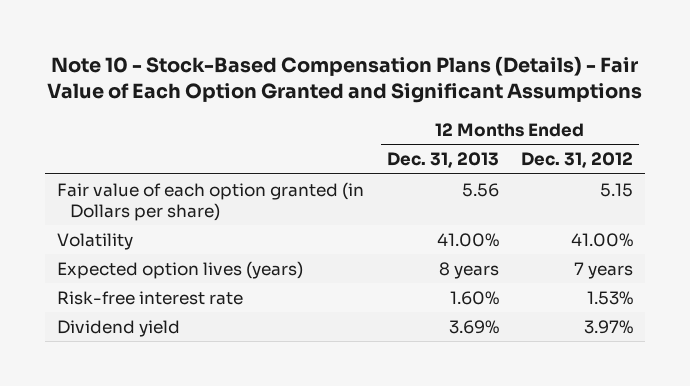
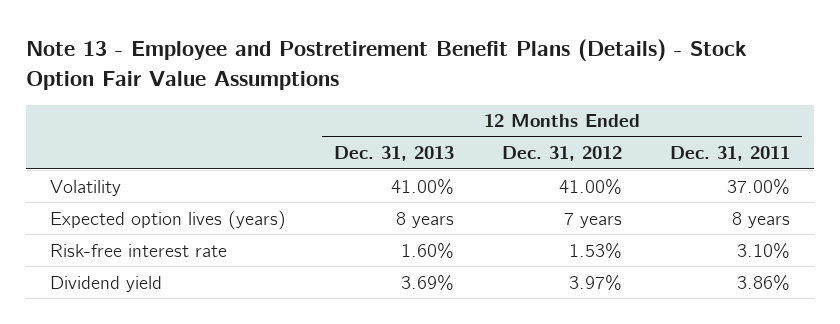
[47,55,643,104] Note 10 - Stock-Based Compensation Plans (Details) - Fair Value of Each Option Granted and Significant Assumptions -> [26,38,748,90] Note 13 - Employee and Postretirement Benefit Plans (Details) - Stock Option Fair Value Assumptions
none -> [670,146,791,162] Dec. 31, 2011
[56,181,364,221] Fair value of each option granted (in Dollars per share) -> none

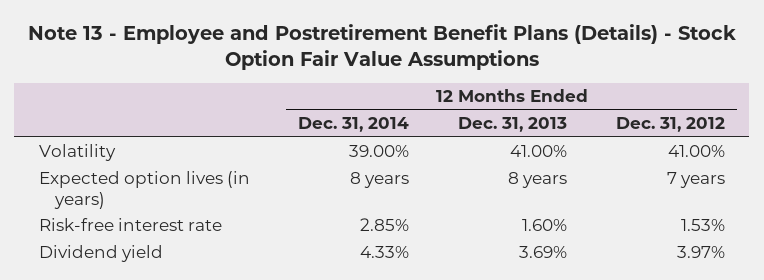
[670,146,791,162] Dec. 31, 2011 -> none
none -> [298,117,410,133] Dec. 31, 2014
[50,209,287,230] Expected option lives (years) -> [38,171,250,209] Expected option lives (in years)

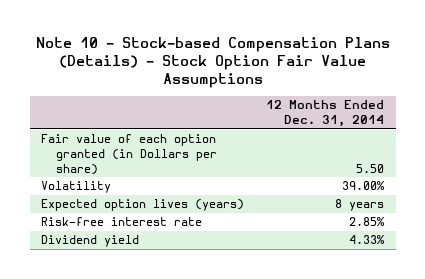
[27,24,736,71] Note 13 - Employee and Postretirement Benefit Plans (Details) - Stock Option Fair Value Assumptions -> [35,36,390,89] Note 10 - Stock-based Compensation Plans (Details) - Stock Option Fair Value Assumptions
[458,117,568,133] Dec. 31, 2013 -> none
[615,117,725,133] Dec. 31, 2012 -> none
none -> [40,134,217,175] Fair value of each option granted (in Dollars per share)
[38,171,250,209] Expected option lives (in years) -> [40,199,244,212] Expected option lives (years)

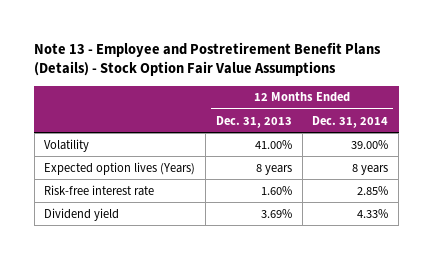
[35,36,390,89] Note 10 - Stock-based Compensation Plans (Details) - Stock Option Fair Value Assumptions -> [34,41,382,77] Note 13 - Employee and Postretirement Benefit Plans (Details) - Stock Option Fair Value Assumptions
none -> [215,115,292,128] Dec. 31, 2013
[40,134,217,175] Fair value of each option granted (in Dollars per share) -> none
[40,199,244,212] Expected option lives (years) -> [44,161,196,175] Expected option lives (Years)

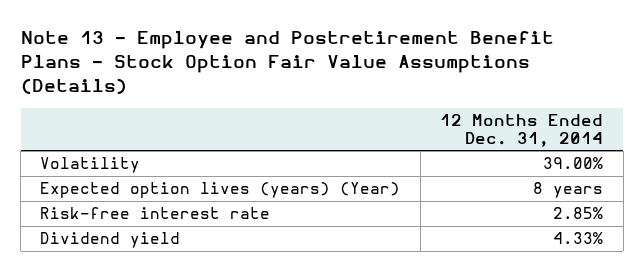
[34,41,382,77] Note 13 - Employee and Postretirement Benefit Plans (Details) - Stock Option Fair Value Assumptions -> [20,31,554,95] Note 13 - Employee and Postretirement Benefit Plans - Stock Option Fair Value Assumptions (Details)
[215,115,292,128] Dec. 31, 2013 -> none
[44,161,196,175] Expected option lives (Years) -> [40,182,401,199] Expected option lives (years) (Year)

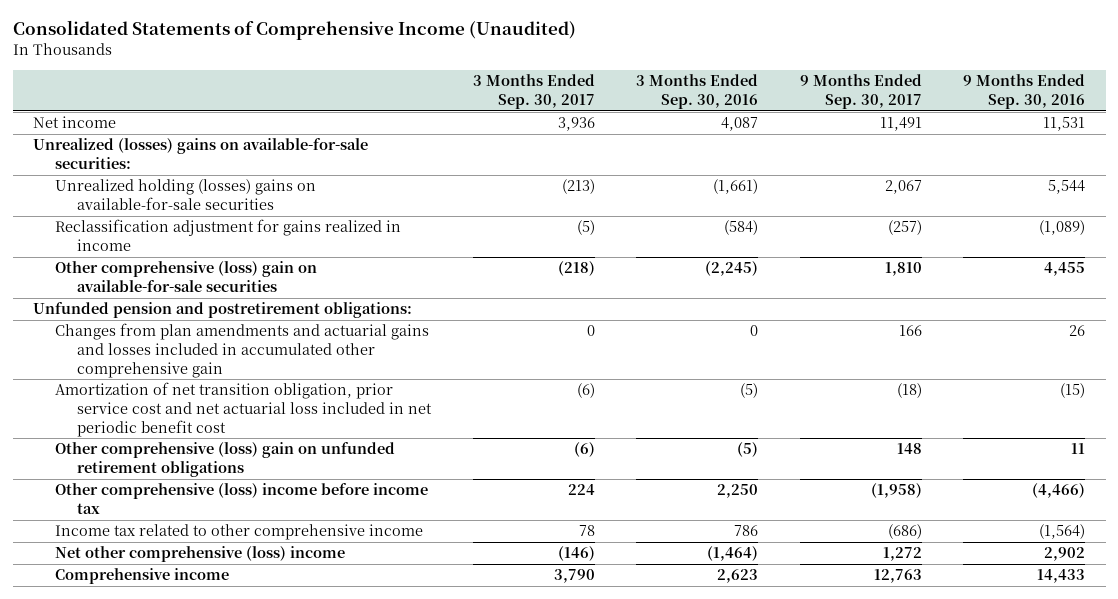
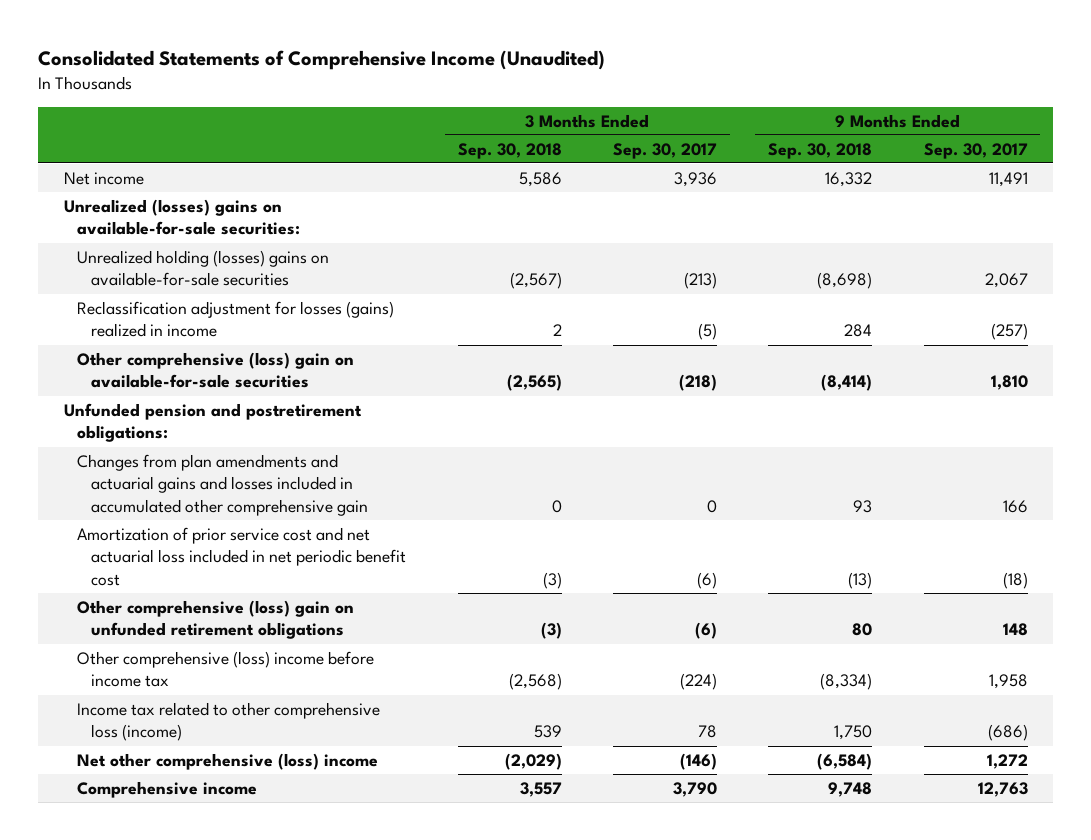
[636,74,759,109] 3 Months Ended Sep. 30, 2016 -> none
[962,74,1085,109] 9 Months Ended Sep. 30, 2016 -> none
none -> [457,142,562,159] Sep. 30, 2018
none -> [768,142,873,159] Sep. 30, 2018
[55,219,402,252] Reclassification adjustment for gains realized in income -> [77,300,395,338] Reclassification adjustment for losses (gains) realized in income
[55,382,433,437] Amortization of net transition obligation, prior service cost and net actuarial loss included in net periodic benefit cost -> [77,526,407,587] Amortization of prior service cost and net actuarial loss included in net periodic benefit cost
[567,484,595,496] 224 -> [679,673,717,691] (224)
[870,483,922,499] (1,958) -> [988,674,1028,690] 1,958
[55,524,424,541] Income tax related to other comprehensive income -> [77,701,381,742] Income tax related to other comprehensive loss (income)

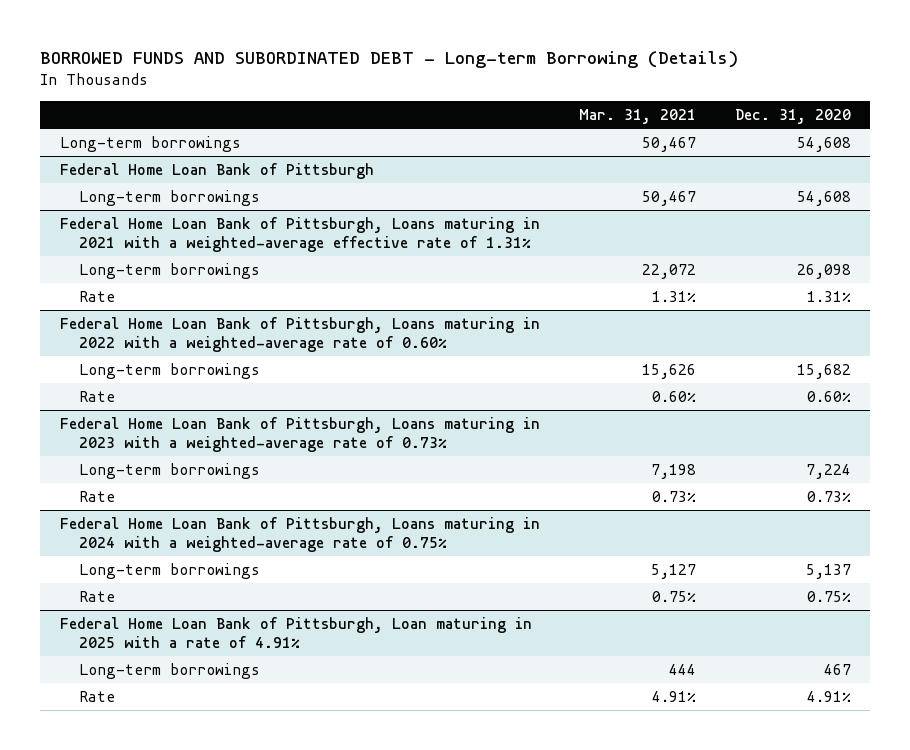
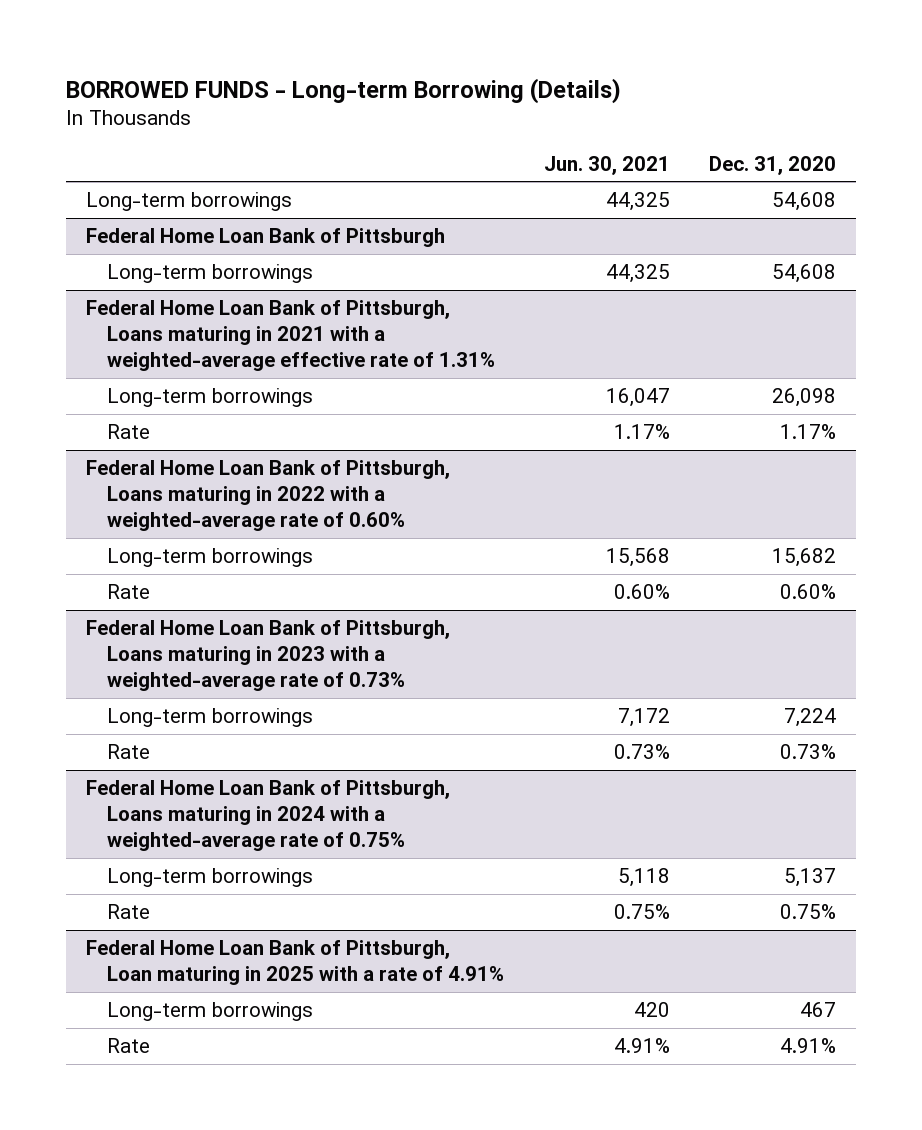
[40,51,739,69] BORROWED FUNDS AND SUBORDINATED DEBT - Long-term Borrowing (Details) -> [65,77,621,104] BORROWED FUNDS - Long-term Borrowing (Details)
[578,108,696,124] Mar. 31, 2021 -> none
none -> [543,155,670,175] Jun. 30, 2021
[806,290,851,302] 1.31% -> [780,424,837,440] 1.17%

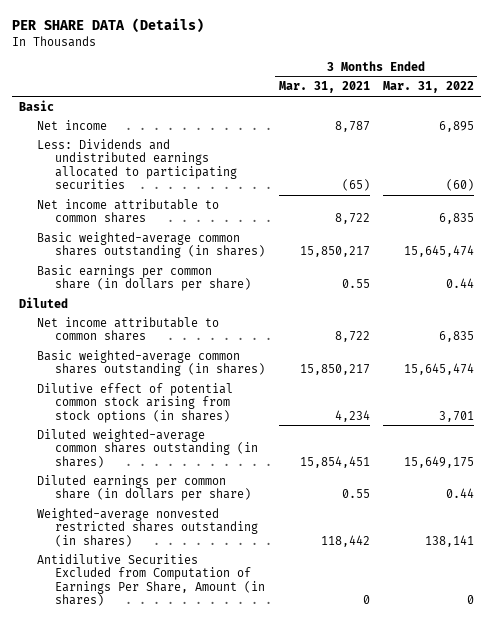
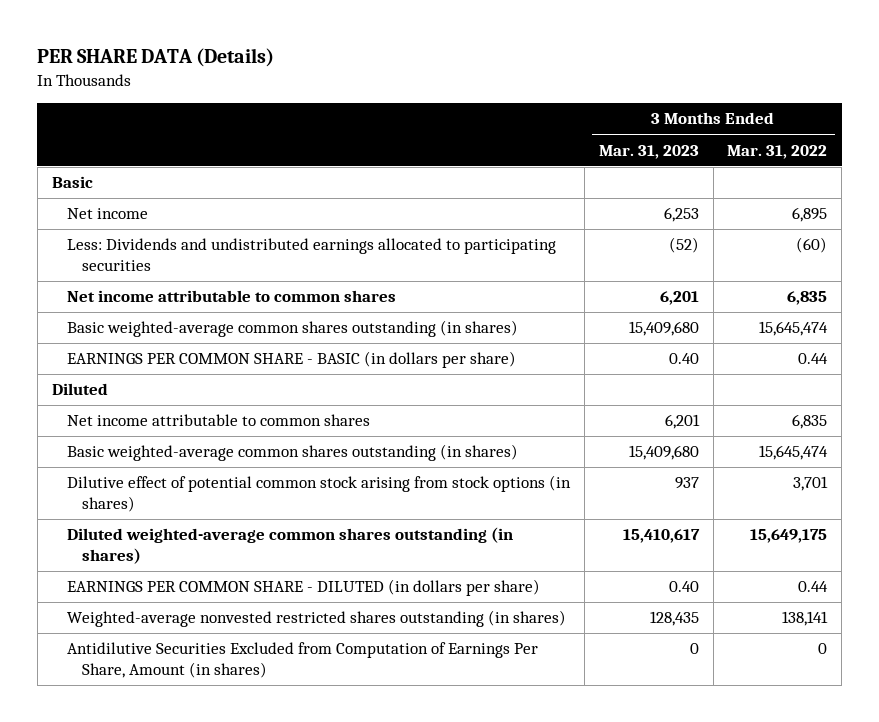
[278,81,370,94] Mar. 31, 2021 -> none
none -> [598,144,699,159] Mar. 31, 2023
[37,264,251,292] Basic earnings per common share (in dollars per share) -> [67,351,517,369] EARNINGS PER COMMON SHARE - BASIC (in dollars per share)
[37,474,251,502] Diluted earnings per common share (in dollars per share) -> [67,579,541,597] EARNINGS PER COMMON SHARE - DILUTED (in dollars per share)

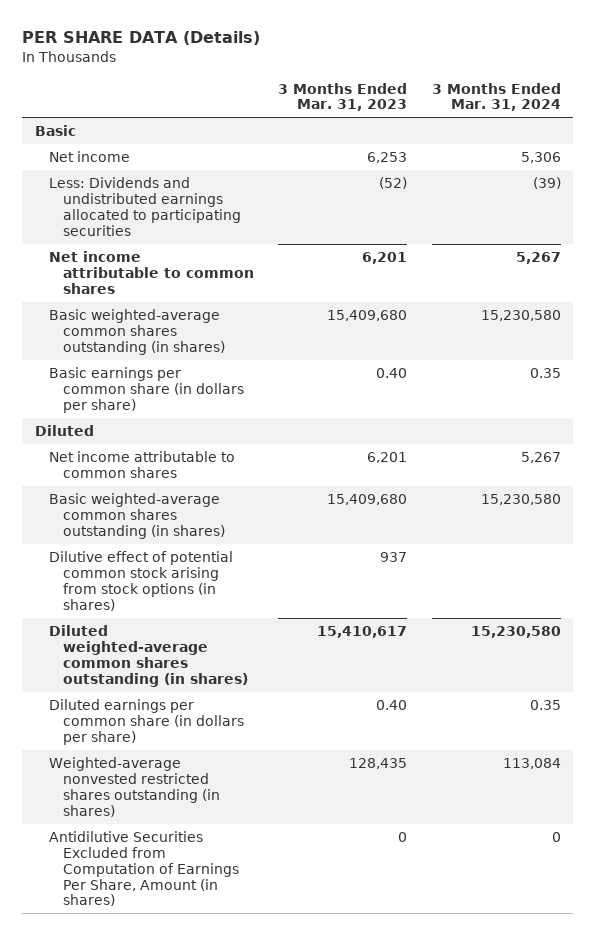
[727,144,828,159] Mar. 31, 2022 -> none
none -> [431,82,561,112] 3 Months Ended Mar. 31, 2024
[67,351,517,369] EARNINGS PER COMMON SHARE - BASIC (in dollars per share) -> [48,367,244,413] Basic earnings per common share (in dollars per share)
[67,579,541,597] EARNINGS PER COMMON SHARE - DILUTED (in dollars per share) -> [48,699,244,745] Diluted earnings per common share (in dollars per share)

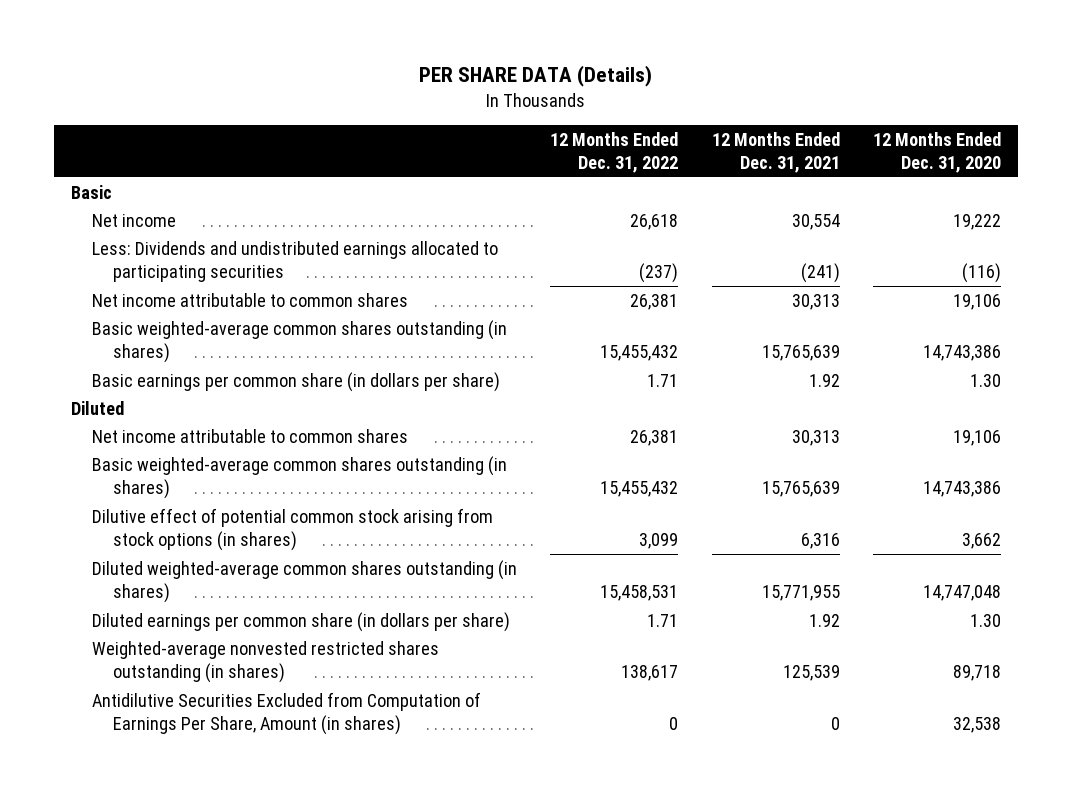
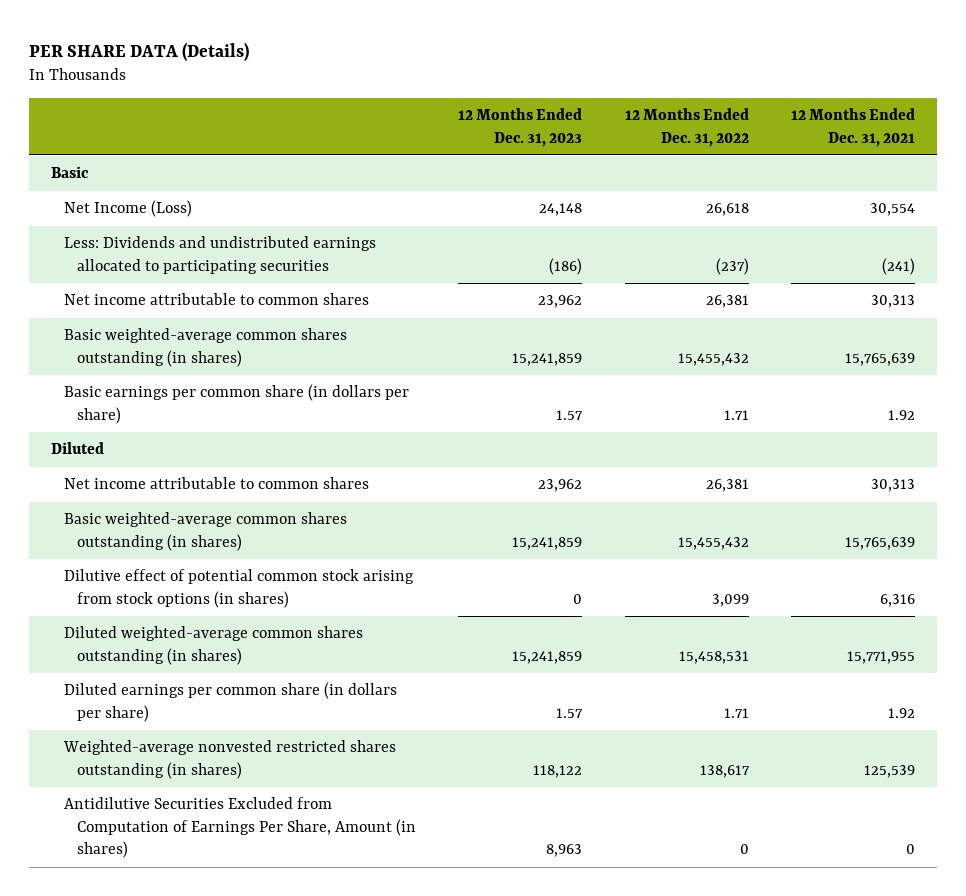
[873,131,1002,173] 12 Months Ended Dec. 31, 2020 -> none
none -> [458,108,583,147] 12 Months Ended Dec. 31, 2023
[91,213,176,227] Net income -> [63,200,192,218] Net Income (Loss)

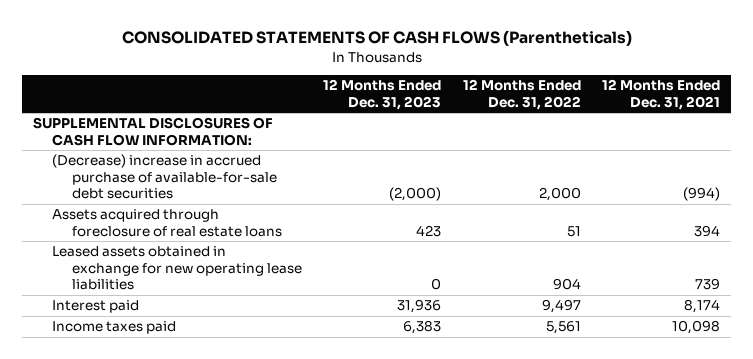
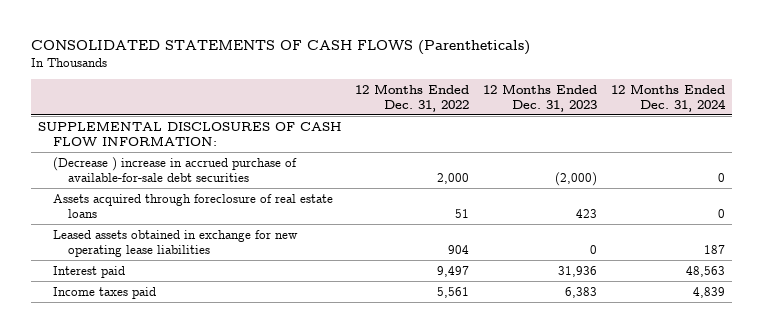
[601,79,720,110] 12 Months Ended Dec. 31, 2021 -> none
none -> [610,83,726,112] 12 Months Ended Dec. 31, 2024
[52,154,277,200] (Decrease) increase in accrued purchase of available-for-sale debt securities -> [53,156,298,182] (Decrease ) increase in accrued purchase of available-for-sale debt securities

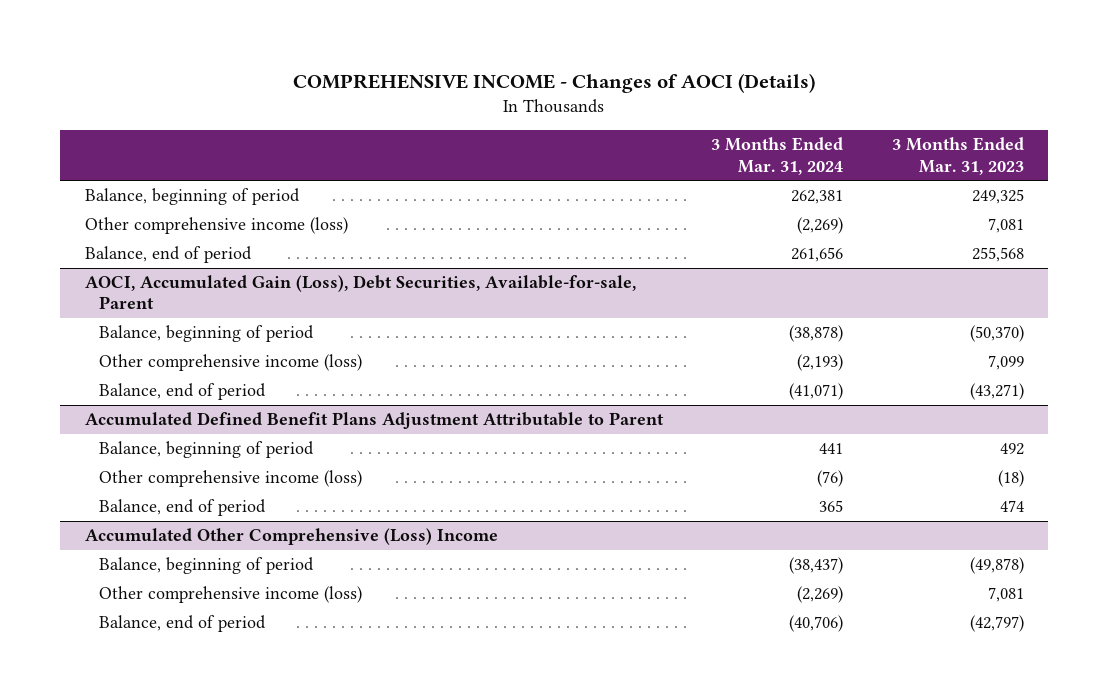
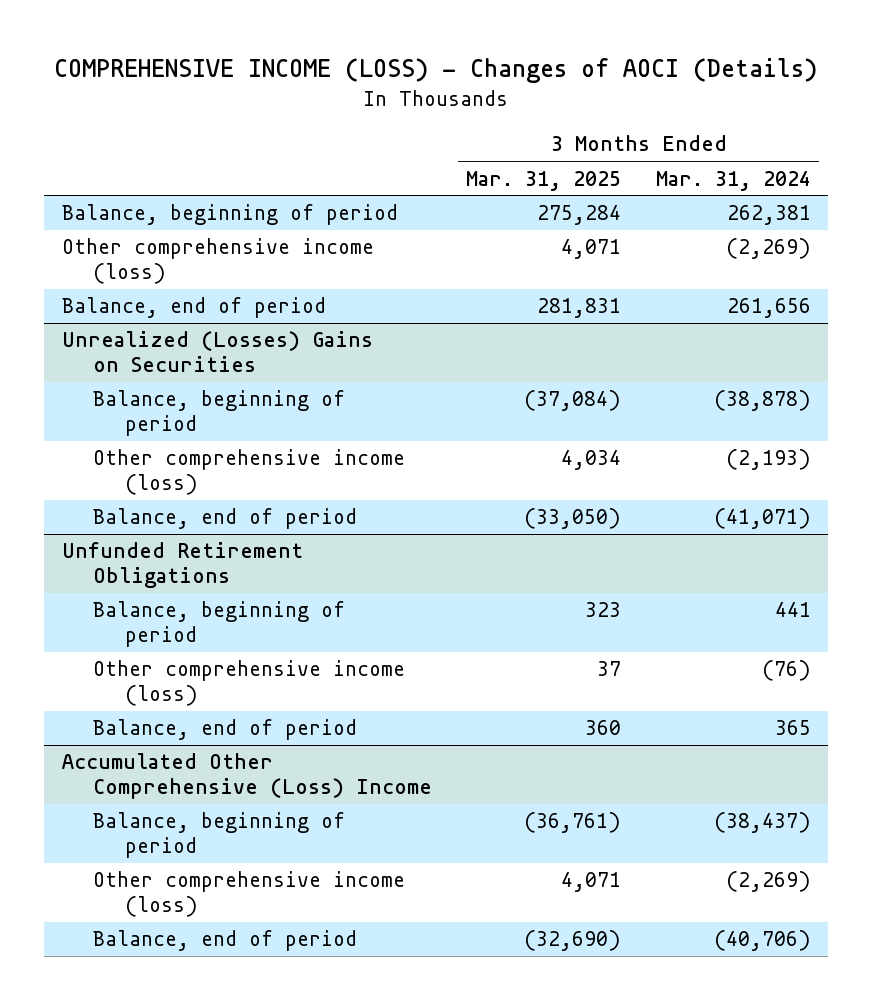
[293,73,816,94] COMPREHENSIVE INCOME - Changes of AOCI (Details) -> [54,58,818,84] COMPREHENSIVE INCOME (LOSS) - Changes of AOCI (Details)
[891,137,1024,175] 3 Months Ended Mar. 31, 2023 -> none
none -> [466,170,622,191] Mar. 31, 2025
[84,275,636,310] AOCI, Accumulated Gain (Loss), Debt Securities, Available-for-sale, Parent -> [61,331,373,373] Unrealized (Losses) Gains on Securities
[84,412,664,430] Accumulated Defined Benefit Plans Adjustment Attributable to Parent -> [61,542,303,589] Unfunded Retirement Obligations

